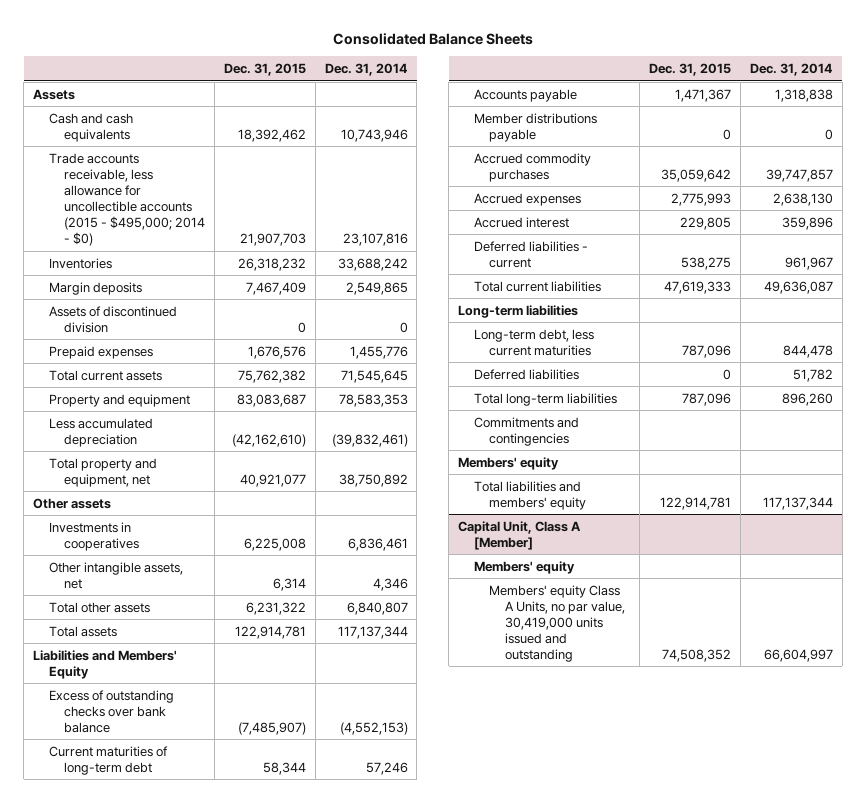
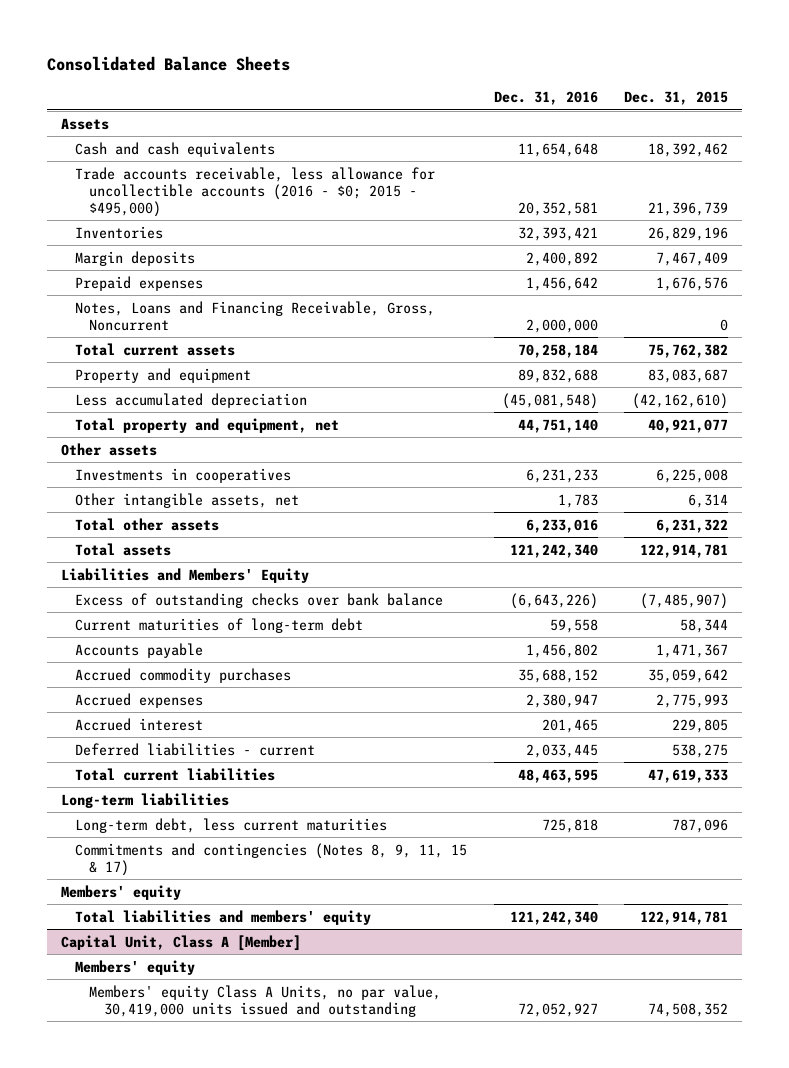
[324,62,408,76] Dec. 31, 2014 -> none
none -> [493,91,598,106] Dec. 31, 2016
[48,152,206,246] Trade accounts receivable, less allowance for uncollectible accounts (2015 - $495,000; 2014 - $0) -> [74,166,435,217] Trade accounts receivable, less allowance for uncollectible accounts (2016 - $0; 2015 - $495,000)
[239,232,306,246] 21,907,703 -> [648,201,729,216] 21,396,739
[237,257,306,271] 26,318,232 -> [648,226,729,241] 26,829,196
[48,305,177,333] Assets of discontinued division -> none
none -> [74,300,435,331] Notes, Loans and Financing Receivable, Gross, Noncurrent
[473,112,597,142] Member distributions payable -> none
[473,368,579,380] Deferred liabilities -> none
[473,392,617,406] Total long-term liabilities -> none
[473,416,579,446] Commitments and contingencies -> [74,842,467,876] Commitments and contingencies (Notes 8, 9, 11, 15 & 17)

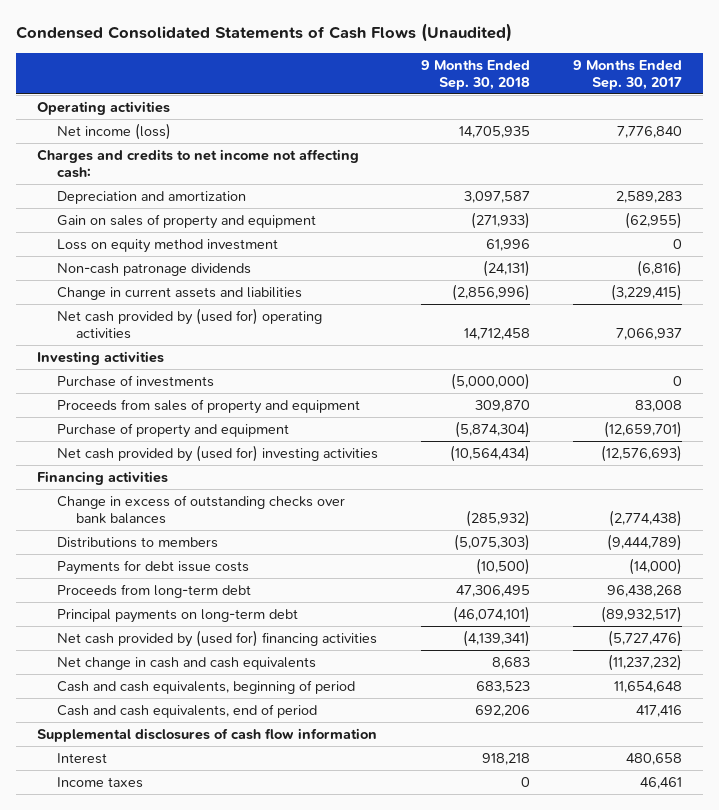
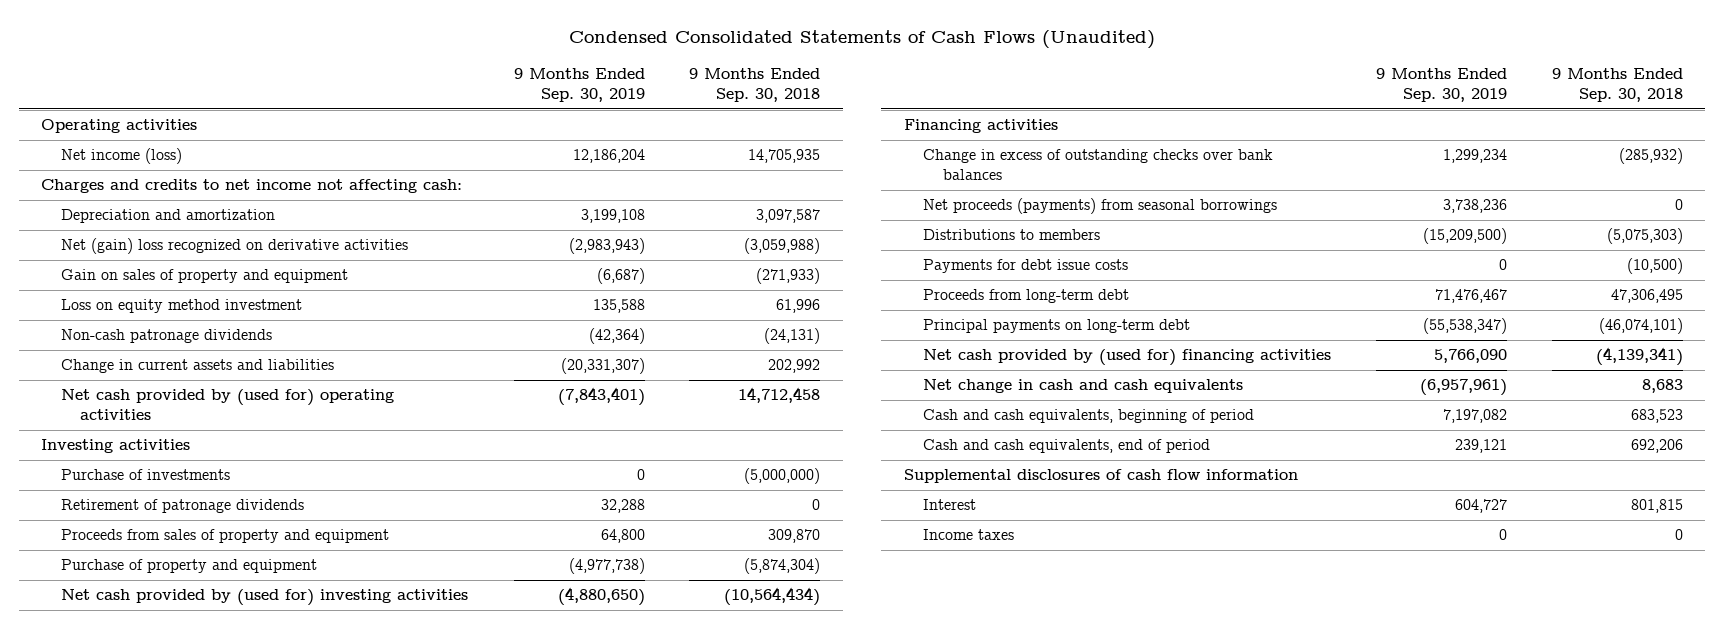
[572,59,682,90] 9 Months Ended Sep. 30, 2017 -> none
none -> [513,68,645,102] 9 Months Ended Sep. 30, 2019
none -> [60,238,408,255] Net (gain) loss recognized on derivative activities
[451,284,530,302] (2,856,996) -> [768,359,821,374] 202,992
none -> [60,499,304,514] Retirement of patronage dividends
none -> [923,198,1278,215] Net proceeds (payments) from seasonal borrowings
[481,753,530,766] 918,218 -> [1630,499,1683,514] 801,815

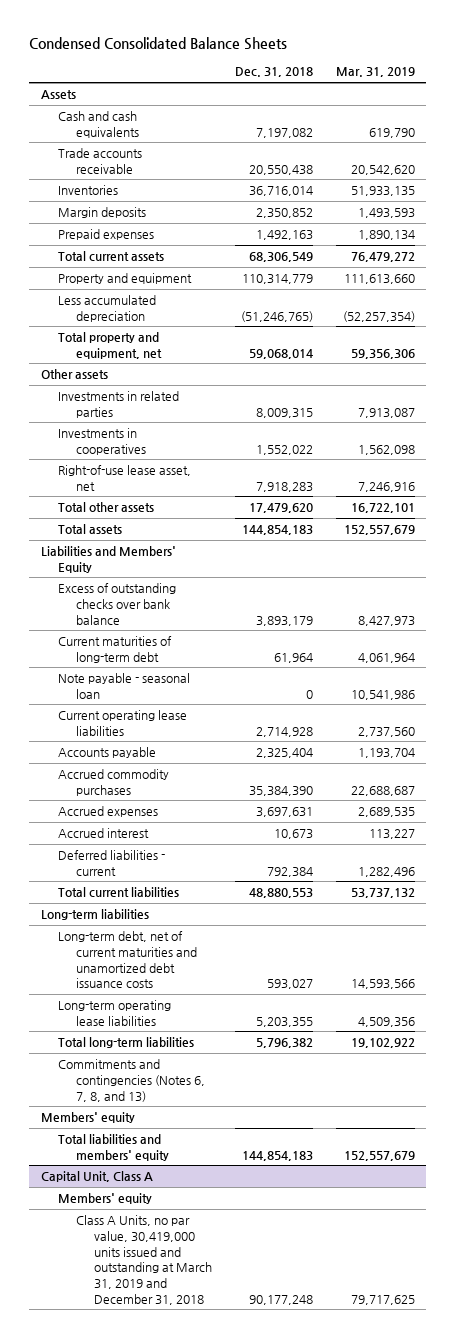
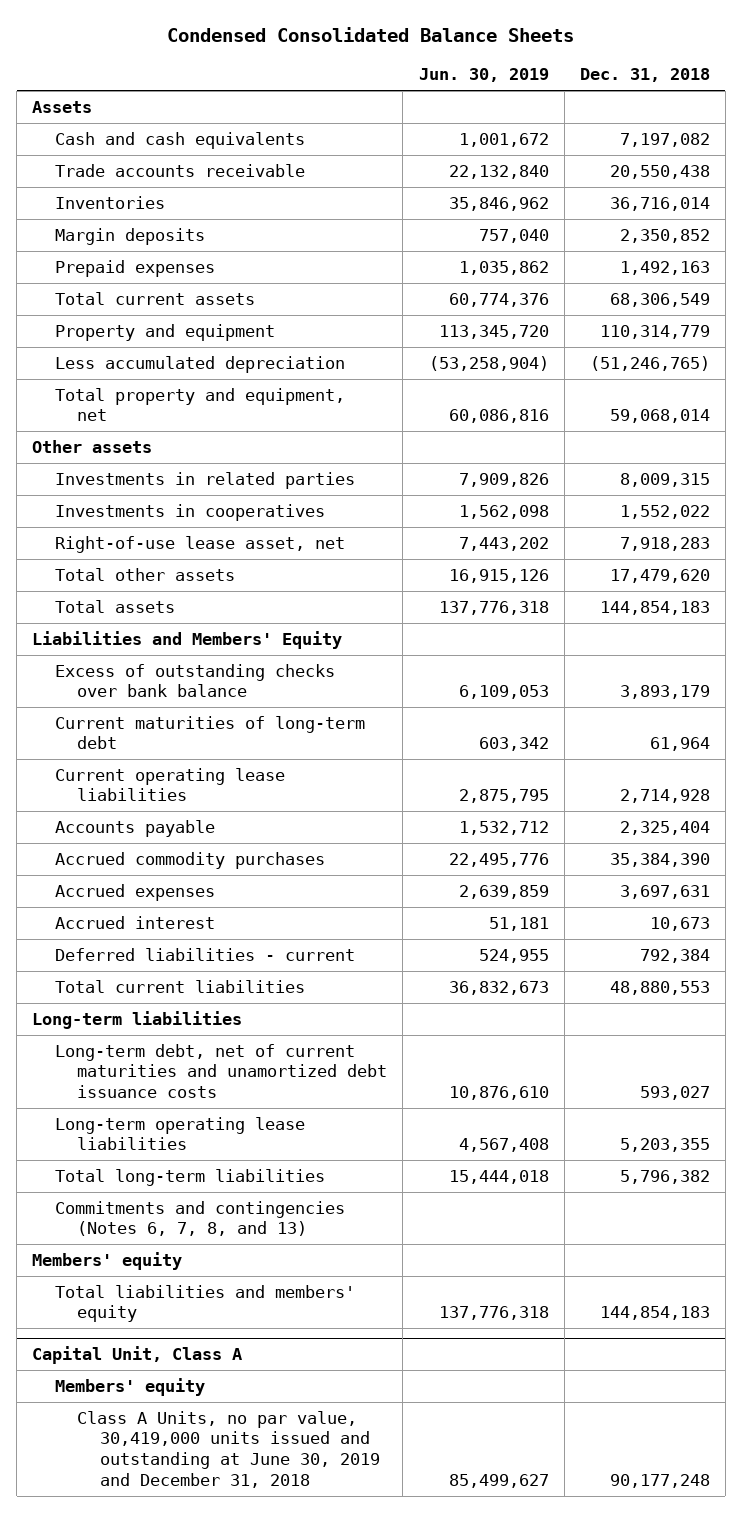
[335,67,415,78] Mar. 31, 2019 -> none
none -> [418,68,549,83] Jun. 30, 2019
[58,673,191,699] Note payable - seasonal loan -> none
[75,1215,212,1305] Class A Units, no par value, 30,419,000 units issued and outstanding at March 31, 2019 and December 31, 2018 -> [77,1410,380,1488] Class A Units, no par value, 30,419,000 units issued and outstanding at June 30, 2019 and December 31, 2018

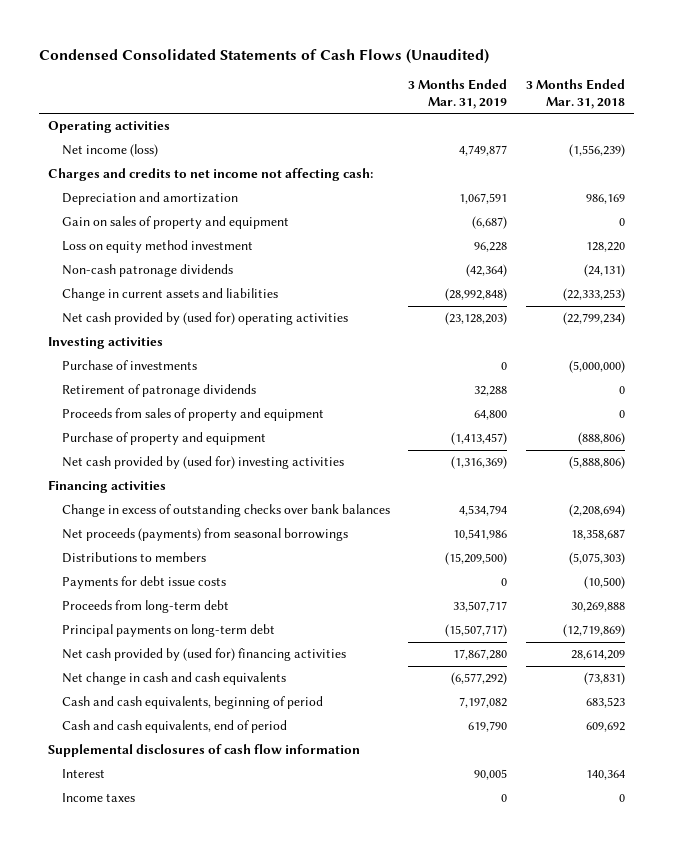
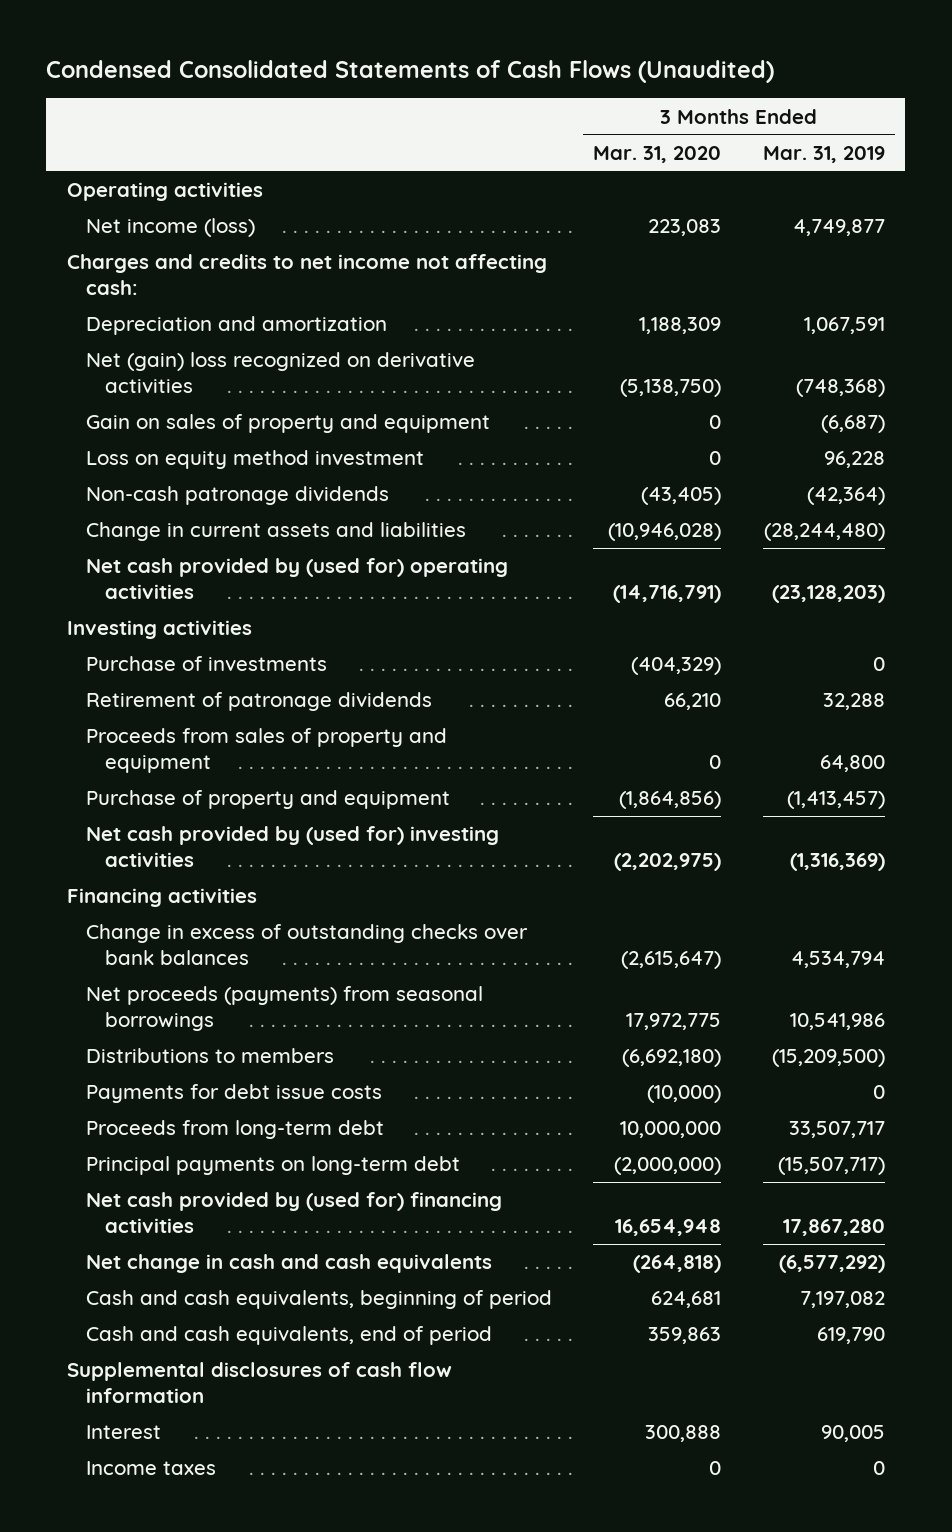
[525,79,625,109] 3 Months Ended Mar. 31, 2018 -> none
none -> [593,145,722,163] Mar. 31, 2020
none -> [85,352,475,393] Net (gain) loss recognized on derivative activities
[445,288,508,302] (28,992,848) -> [763,523,885,542] (28,244,480)

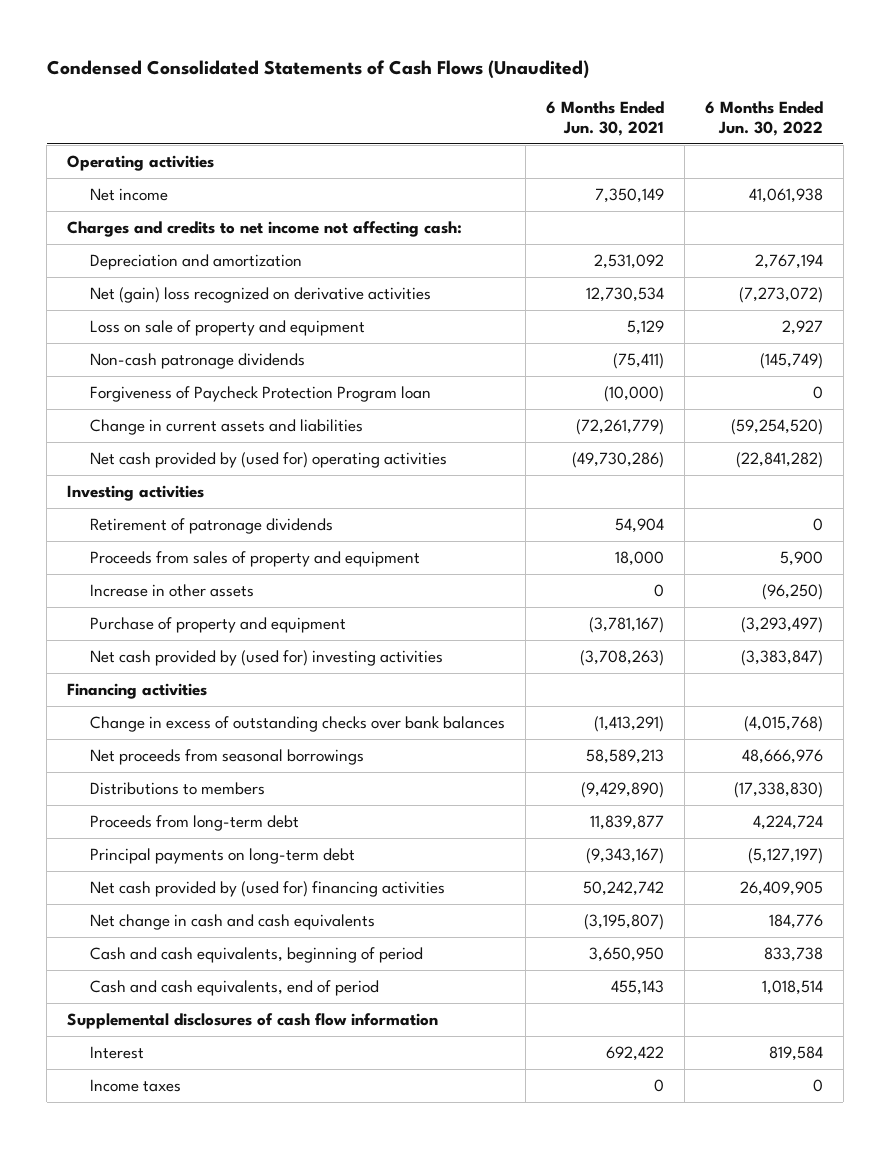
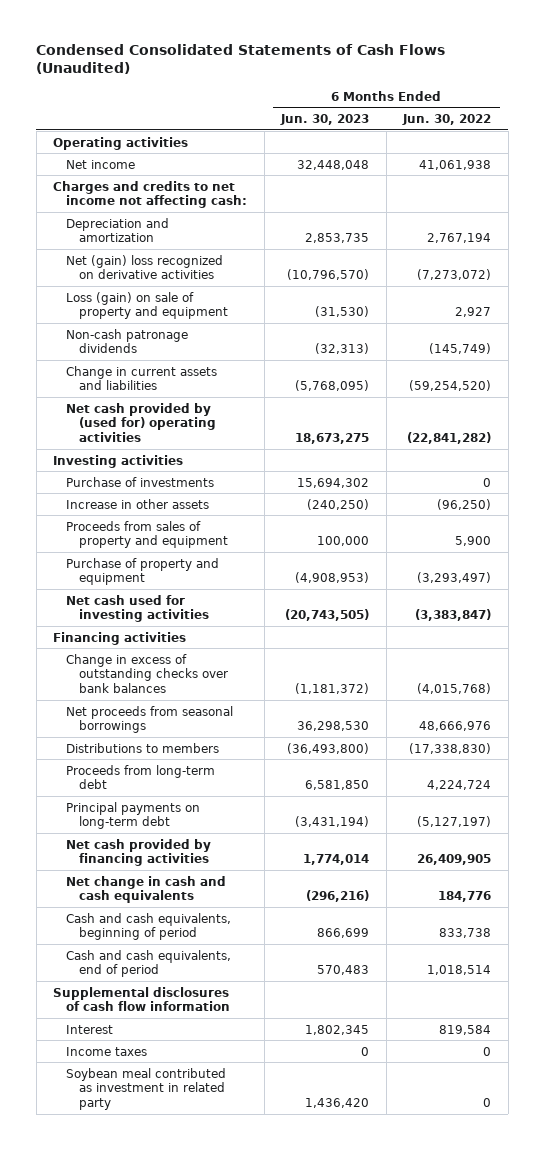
[545,100,664,136] 6 Months Ended Jun. 30, 2021 -> none
none -> [280,114,370,126] Jun. 30, 2023
[89,320,365,337] Loss on sale of property and equipment -> [65,291,228,320] Loss (gain) on sale of property and equipment
[89,386,431,403] Forgiveness of Paycheck Protection Program loan -> none
[89,518,333,535] Retirement of patronage dividends -> none
none -> [65,476,214,487] Purchase of investments
[89,551,420,568] Proceeds from sales of property and equipment -> [65,520,228,549] Proceeds from sales of property and equipment
[89,650,443,667] Net cash provided by (used for) investing activities -> [65,594,209,623] Net cash used for investing activities
[89,881,445,898] Net cash provided by (used for) financing activities -> [65,838,211,867] Net cash provided by financing activities
none -> [65,1067,226,1111] Soybean meal contributed as investment in related party

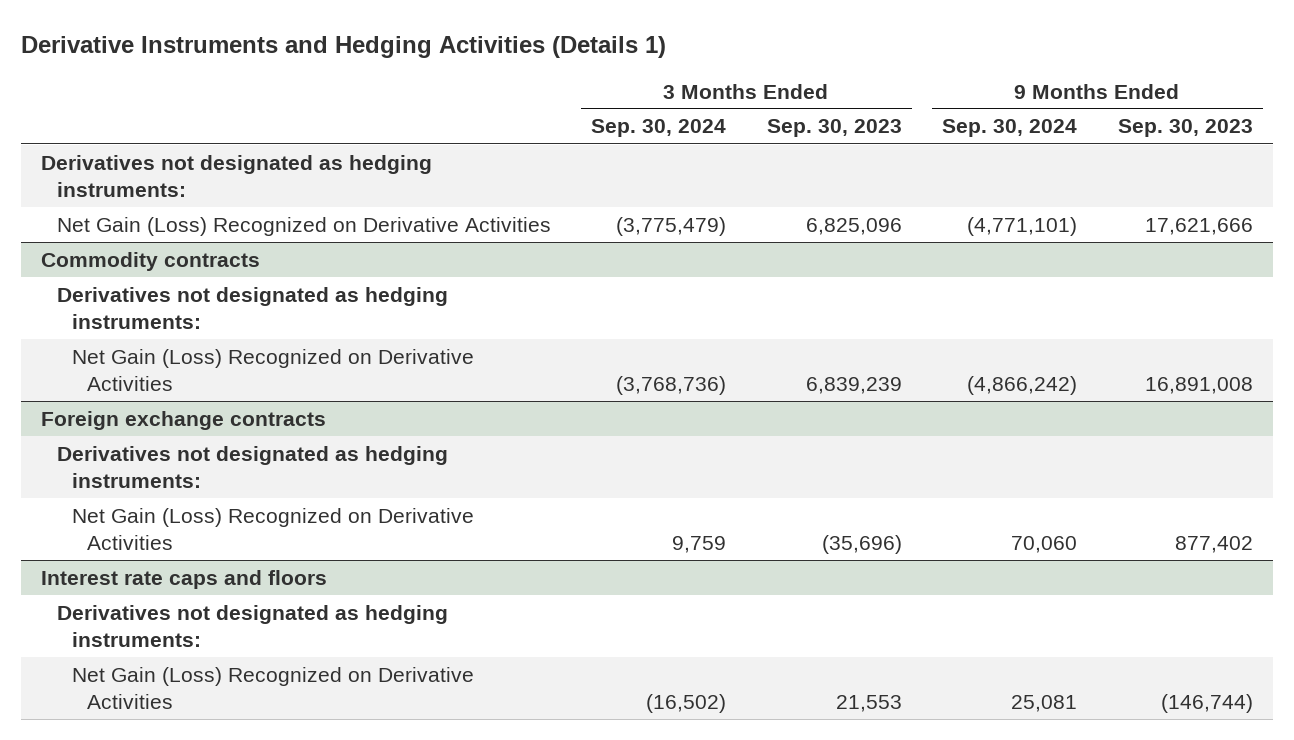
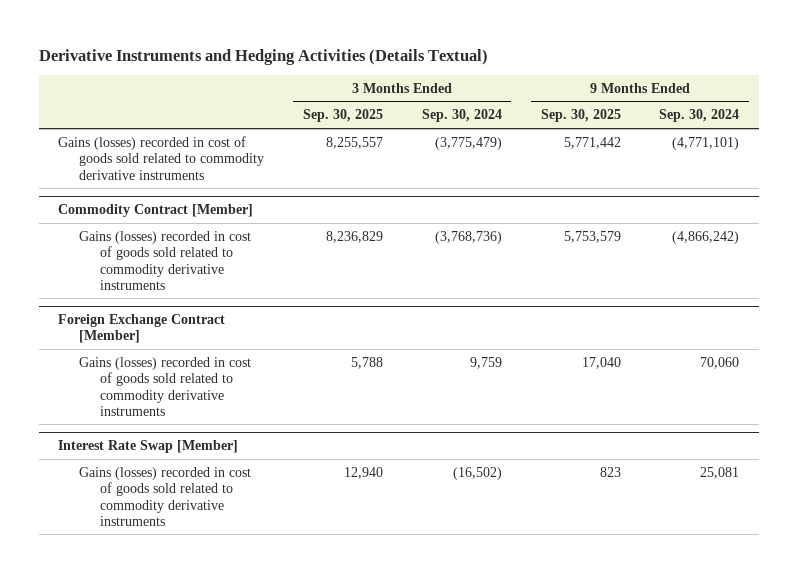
[20,36,666,59] Derivative Instruments and Hedging Activities (Details 1) -> [39,49,489,66] Derivative Instruments and Hedging Activities (Details Textual)
[766,119,902,138] Sep. 30, 2023 -> none
[1117,119,1253,138] Sep. 30, 2023 -> none
none -> [302,109,383,123] Sep. 30, 2025
none -> [540,109,621,123] Sep. 30, 2025
[41,154,433,197] Derivatives not designated as hedging instruments: -> none
[56,286,448,329] Derivatives not designated as hedging instruments: -> none
[56,445,448,488] Derivatives not designated as hedging instruments: -> none
[56,604,448,647] Derivatives not designated as hedging instruments: -> none
[56,216,551,236] Net Gain (Loss) Recognized on Derivative Activities -> [58,135,265,180] Gains (losses) recorded in cost of goods sold related to commodity derivative instruments
[41,251,261,271] Commodity contracts -> [58,203,254,217] Commodity Contract [Member]
[71,348,474,391] Net Gain (Loss) Recognized on Derivative Activities -> [79,230,252,290] Gains (losses) recorded in cost of goods sold related to commodity derivative instruments
[41,410,327,430] Foreign exchange contracts -> [58,313,226,344] Foreign Exchange Contract [Member]
[71,507,474,550] Net Gain (Loss) Recognized on Derivative Activities -> [79,356,252,416] Gains (losses) recorded in cost of goods sold related to commodity derivative instruments
[41,569,328,589] Interest rate caps and floors -> [58,439,239,453] Interest Rate Swap [Member]
[71,666,474,709] Net Gain (Loss) Recognized on Derivative Activities -> [79,466,252,526] Gains (losses) recorded in cost of goods sold related to commodity derivative instruments

